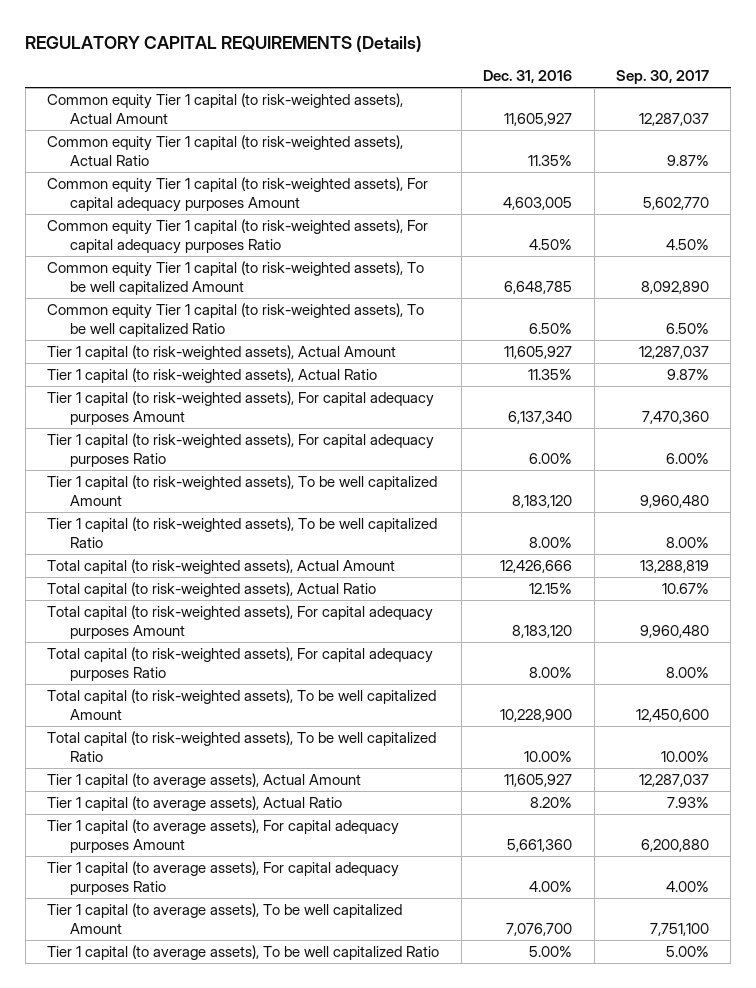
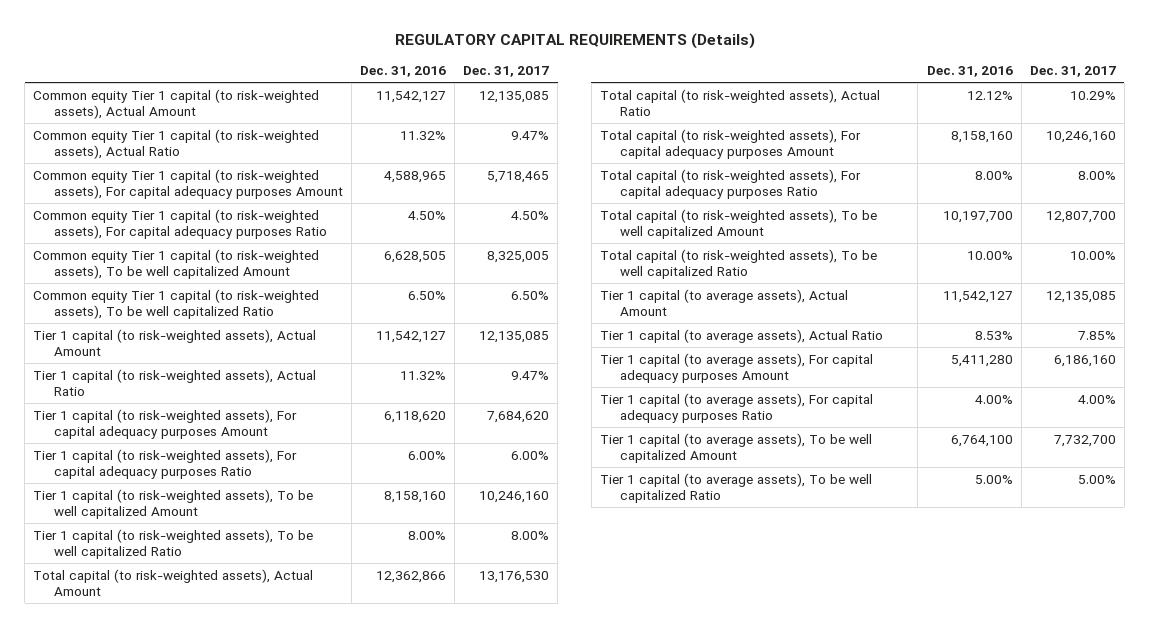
[615,70,709,85] Sep. 30, 2017 -> none
none -> [463,66,550,78] Dec. 31, 2017
[504,112,573,126] 11,605,927 -> [375,90,446,103] 11,542,127
[528,154,573,166] 11.35% -> [399,130,446,140] 11.32%
[503,196,573,210] 4,603,005 -> [383,170,446,183] 4,588,965
[504,280,573,294] 6,648,785 -> [383,250,446,263] 6,628,505
[504,346,573,360] 11,605,927 -> [375,330,446,343] 11,542,127
[528,369,573,381] 11.35% -> [399,370,446,380] 11.32%
[508,410,573,424] 6,137,340 -> [383,410,446,423] 6,118,620
[512,494,573,508] 8,183,120 -> [383,490,446,503] 8,158,160
[500,560,573,574] 12,426,666 -> [375,570,446,583] 12,362,866
[529,583,573,595] 12.15% -> [966,90,1013,100] 12.12%
[512,624,573,638] 8,183,120 -> [950,130,1013,143] 8,158,160
[500,708,573,722] 10,228,900 -> [942,210,1013,223] 10,197,700
[504,774,573,788] 11,605,927 -> [942,290,1013,303] 11,542,127
[530,797,573,809] 8.20% -> [974,330,1013,340] 8.53%
[507,838,573,852] 5,661,360 -> [950,354,1013,367] 5,411,280
[506,922,573,936] 7,076,700 -> [950,434,1013,447] 6,764,100

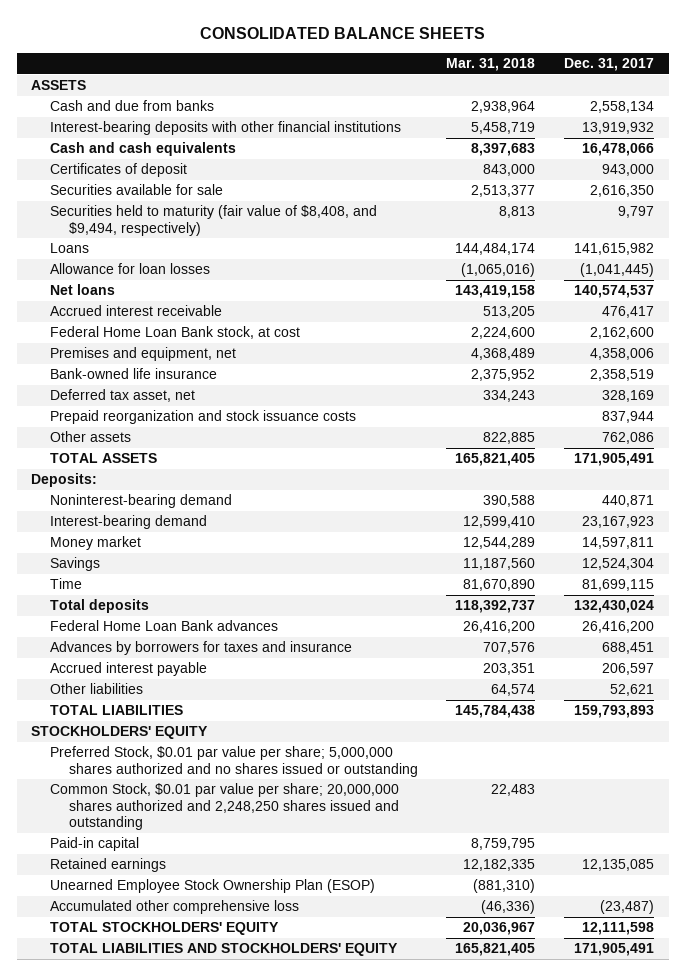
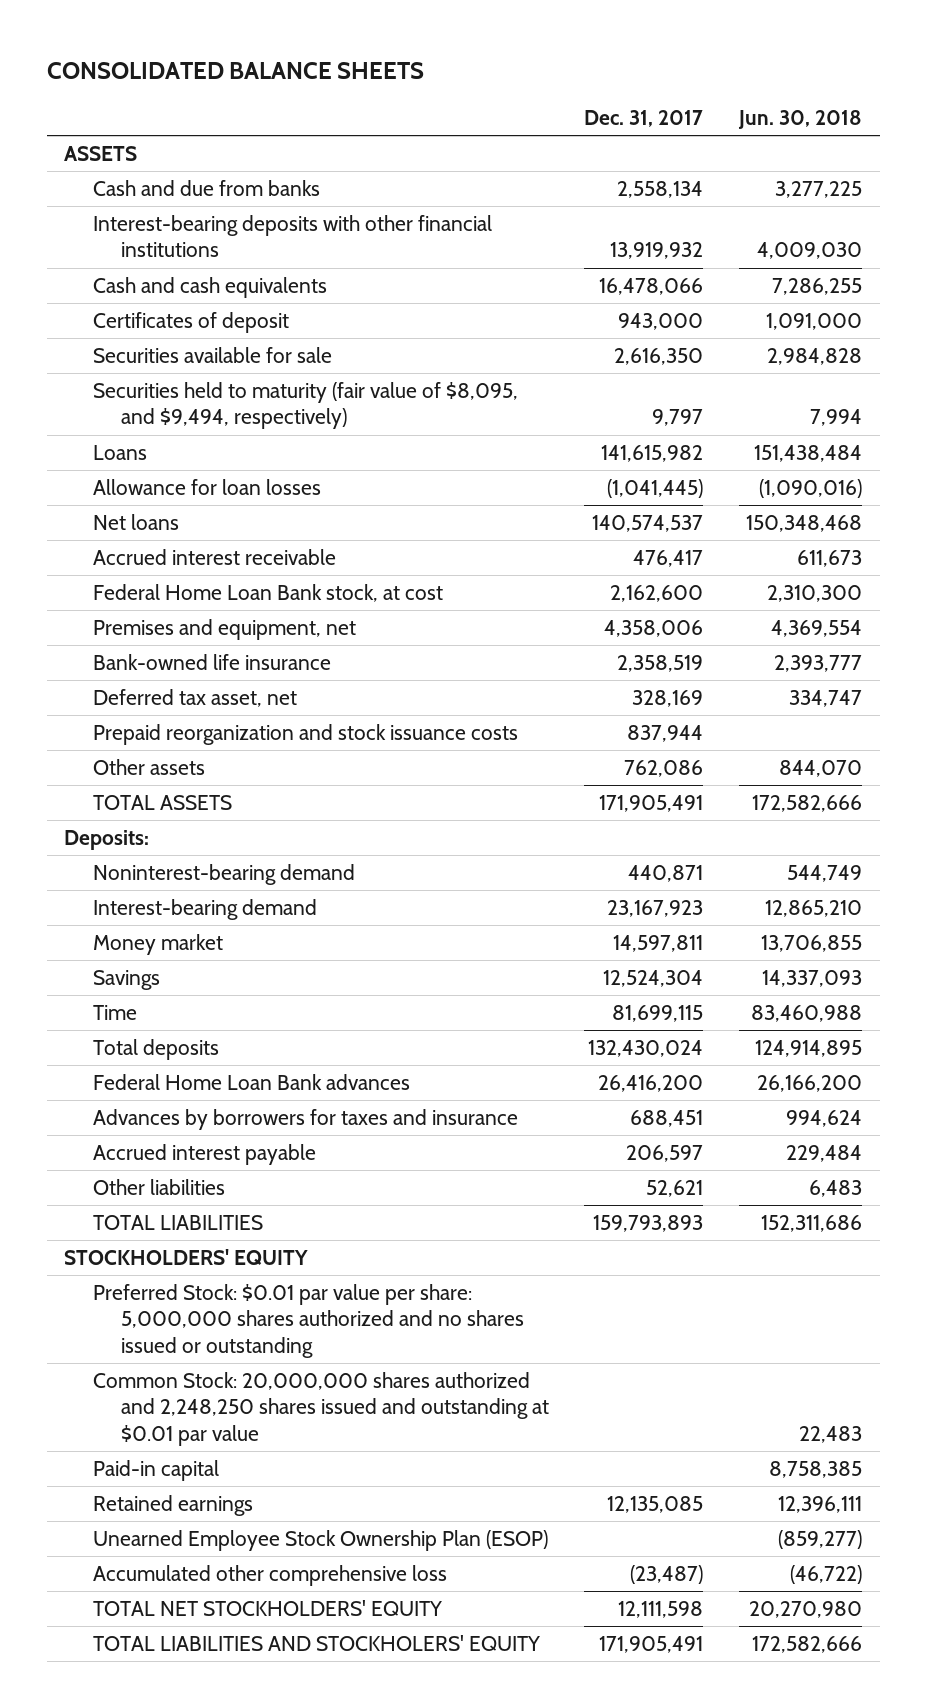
[446,58,536,72] Mar. 31, 2018 -> none
none -> [738,110,863,130] Jun. 30, 2018
[50,205,378,236] Securities held to maturity (fair value of $8,408, and $9,494, respectively) -> [92,381,518,430] Securities held to maturity (fair value of $8,095, and $9,494, respectively)
[50,746,418,777] Preferred Stock, $0.01 par value per share; 5,000,000 shares authorized and no shares issued or outstanding -> [92,1283,524,1358] Preferred Stock: $0.01 par value per share: 5,000,000 shares authorized and no shares issued or outstanding
[50,783,400,831] Common Stock, $0.01 par value per share; 20,000,000 shares authorized and 2,248,250 shares issued and outstanding -> [92,1371,549,1446] Common Stock: 20,000,000 shares authorized and 2,248,250 shares issued and outstanding at $0.01 par value
[50,922,280,936] TOTAL STOCKHOLDERS' EQUITY -> [92,1599,442,1616] TOTAL NET STOCKHOLDERS' EQUITY
[50,943,399,957] TOTAL LIABILITIES AND STOCKHOLDERS' EQUITY -> [92,1634,540,1651] TOTAL LIABILITIES AND STOCKHOLERS' EQUITY

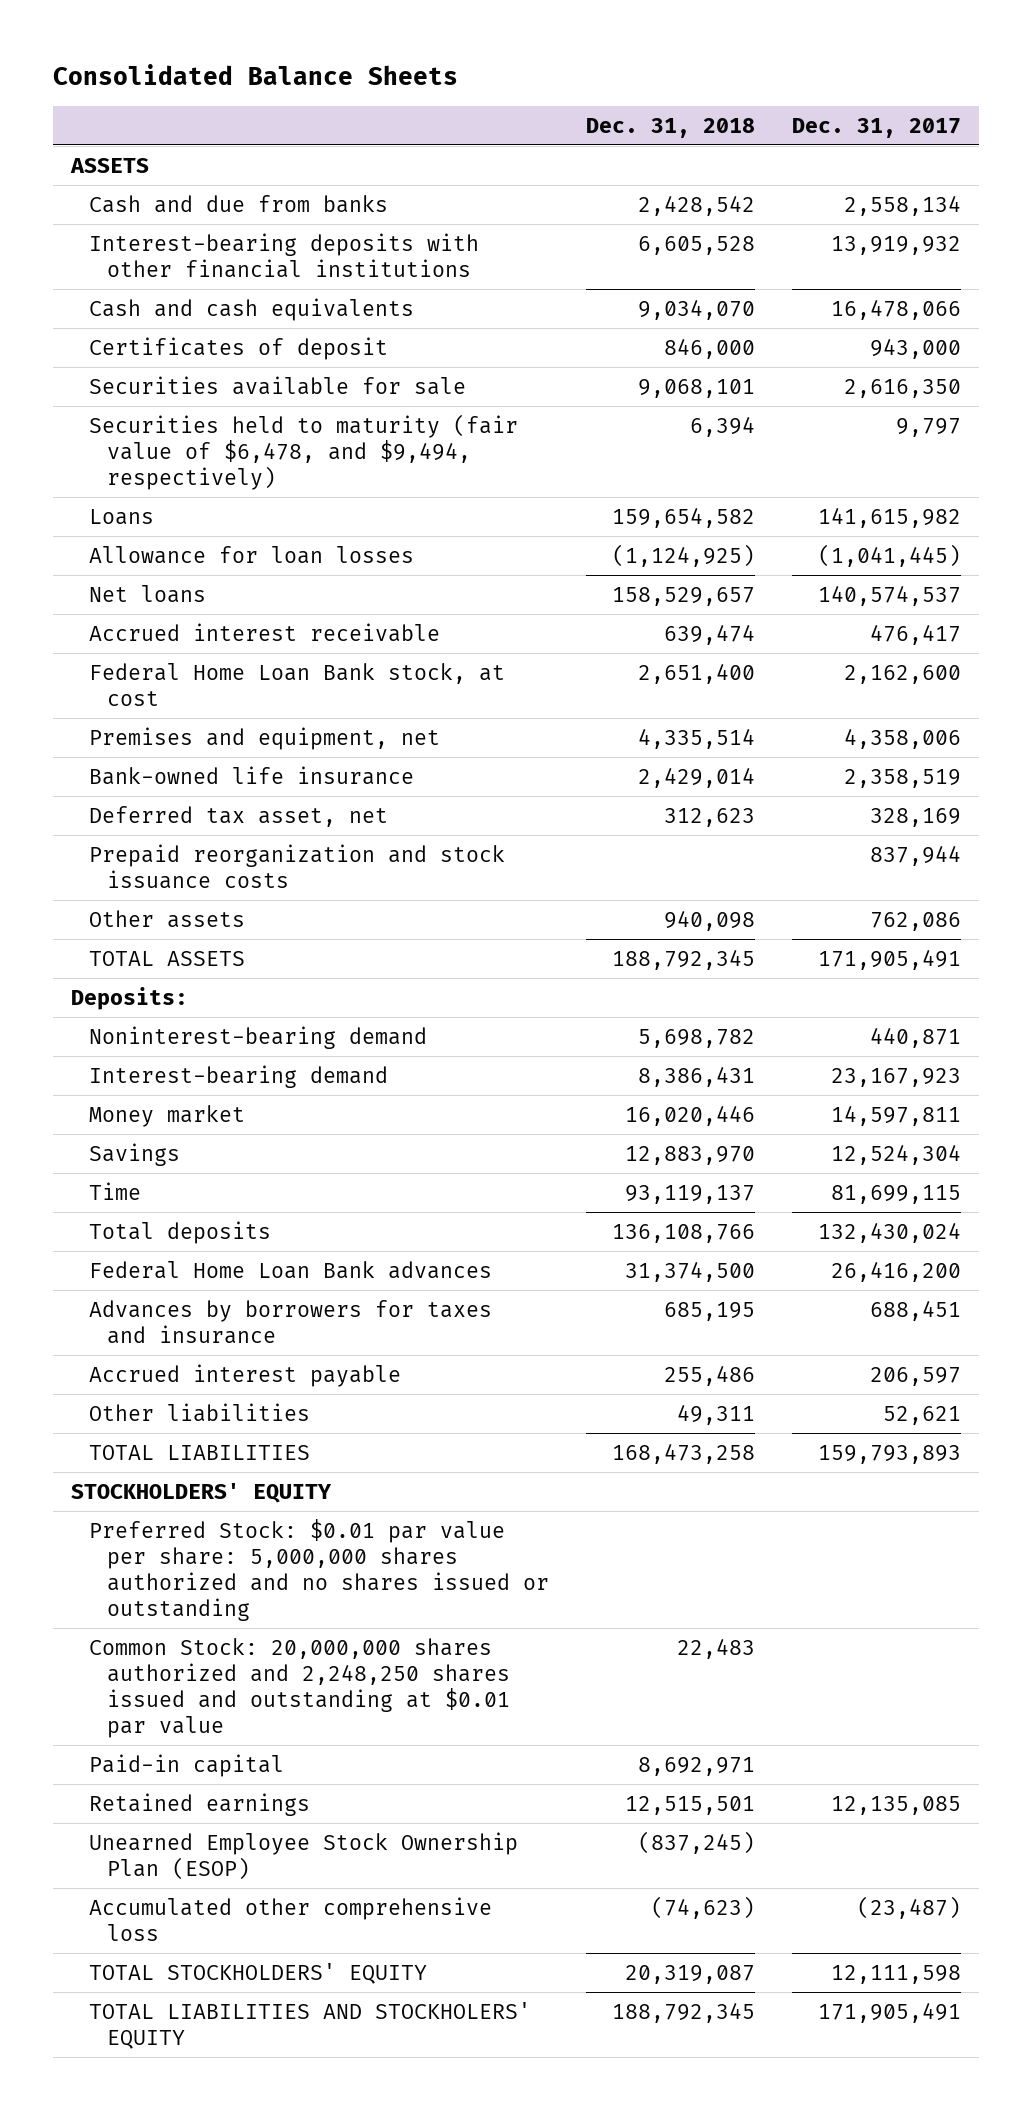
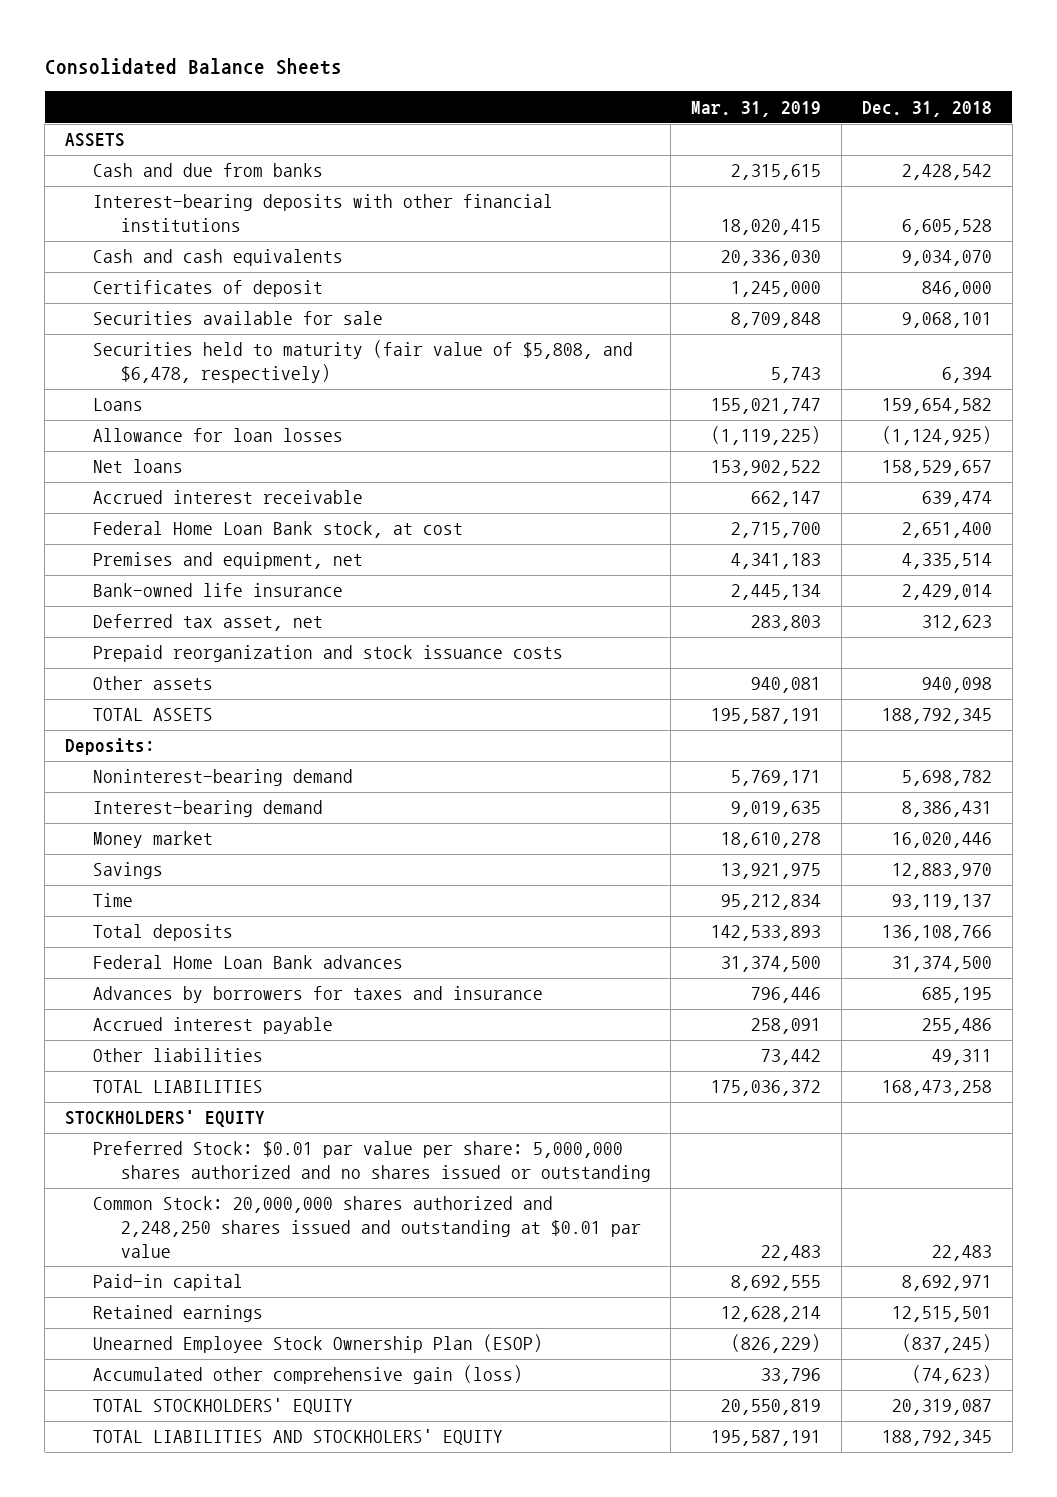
[791,117,961,138] Dec. 31, 2017 -> none
none -> [691,100,822,117] Mar. 31, 2019
[89,413,519,491] Securities held to maturity (fair value of $6,478, and $9,494, respectively) -> [92,340,633,384] Securities held to maturity (fair value of $5,808, and $6,478, respectively)
[89,1896,493,1941] Accumulated other comprehensive loss -> [92,1365,523,1385] Accumulated other comprehensive gain (loss)

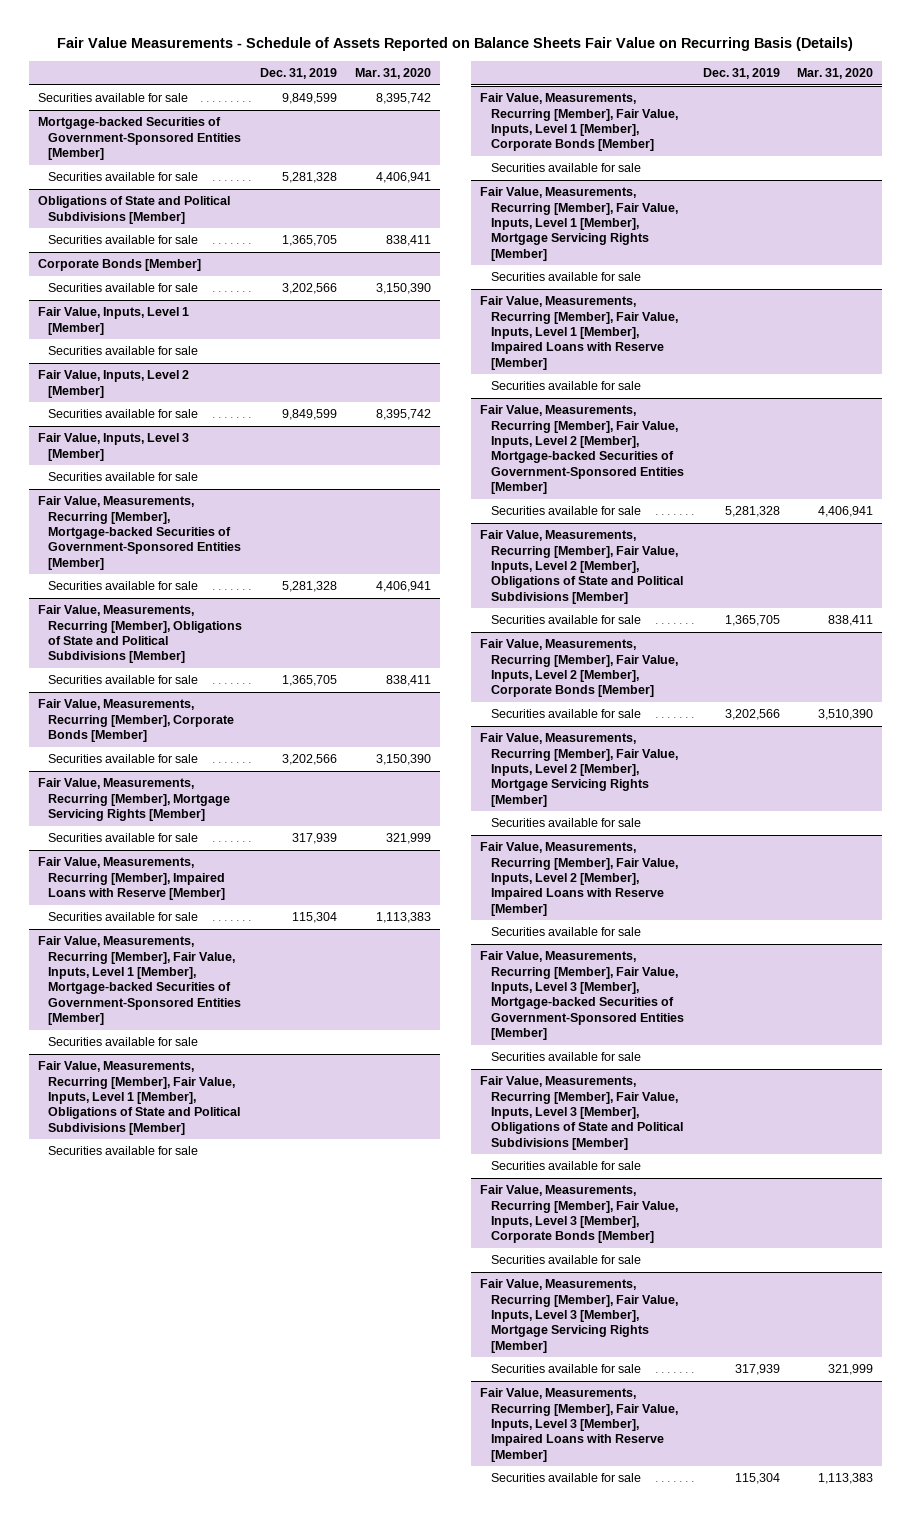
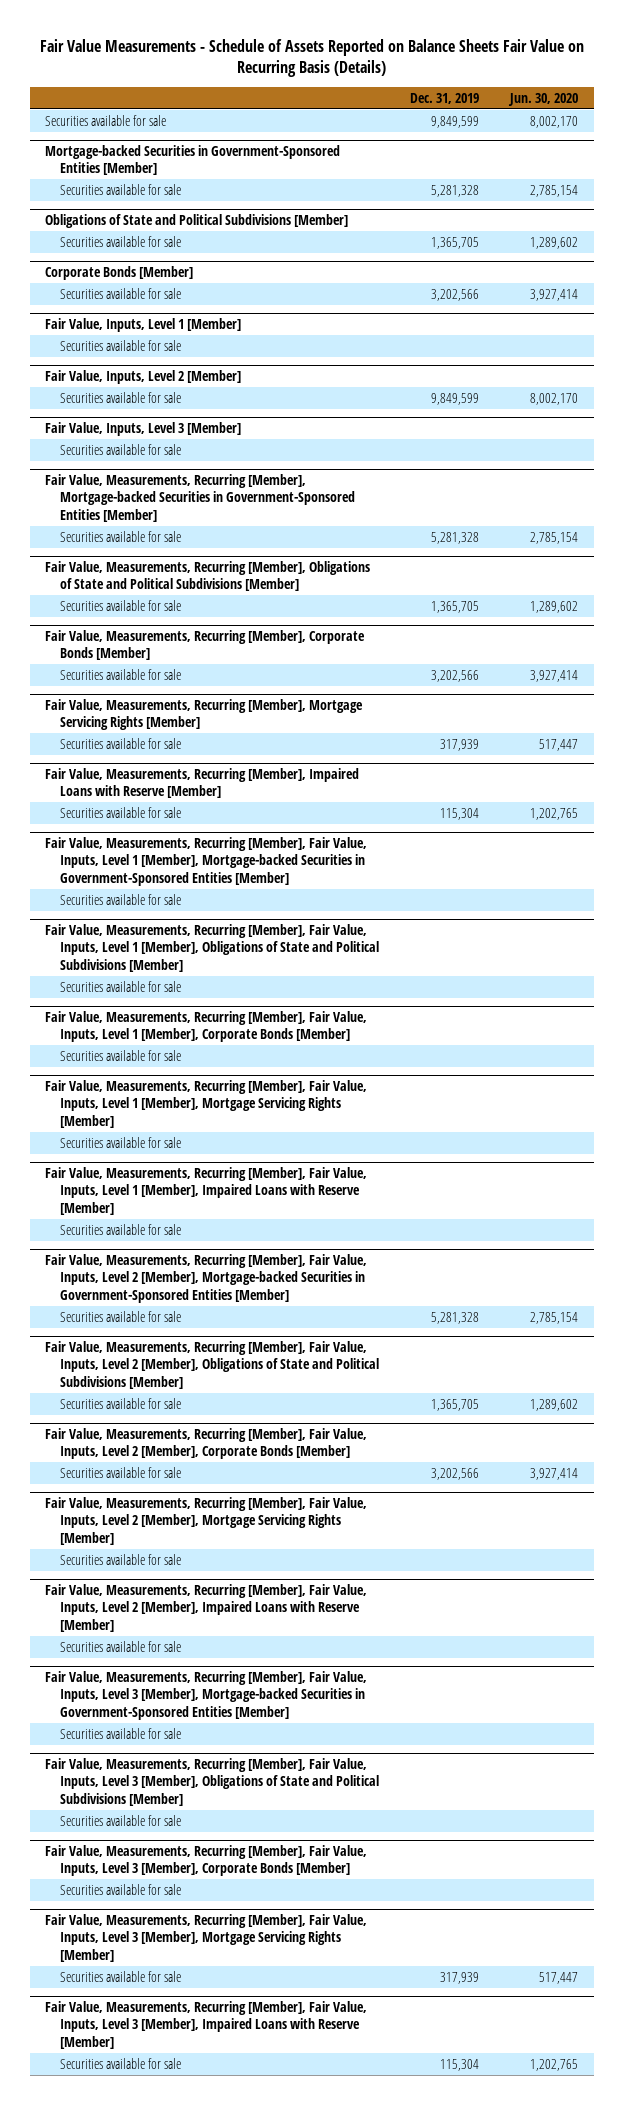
[354,68,431,80] Mar. 31, 2020 -> none
none -> [508,92,579,106] Jun. 30, 2020
[37,117,242,160] Mortgage-backed Securities of Government-Sponsored Entities [Member] -> [45,145,341,176] Mortgage-backed Securities in Government-Sponsored Entities [Member]
[37,496,242,570] Fair Value, Measurements, Recurring [Member], Mortgage-backed Securities of Government-Sponsored Entities [Member] -> [45,474,355,522] Fair Value, Measurements, Recurring [Member], Mortgage-backed Securities in Government-Sponsored Entities [Member]
[37,936,242,1026] Fair Value, Measurements, Recurring [Member], Fair Value, Inputs, Level 1 [Member], Mortgage-backed Securities of Government-Sponsored Entities [Member] -> [45,837,368,886] Fair Value, Measurements, Recurring [Member], Fair Value, Inputs, Level 1 [Member], Mortgage-backed Securities in Government-Sponsored Entities [Member]
[479,405,684,495] Fair Value, Measurements, Recurring [Member], Fair Value, Inputs, Level 2 [Member], Mortgage-backed Securities of Government-Sponsored Entities [Member] -> [45,1254,368,1303] Fair Value, Measurements, Recurring [Member], Fair Value, Inputs, Level 2 [Member], Mortgage-backed Securities in Government-Sponsored Entities [Member]
[479,951,684,1041] Fair Value, Measurements, Recurring [Member], Fair Value, Inputs, Level 3 [Member], Mortgage-backed Securities of Government-Sponsored Entities [Member] -> [45,1671,368,1720] Fair Value, Measurements, Recurring [Member], Fair Value, Inputs, Level 3 [Member], Mortgage-backed Securities in Government-Sponsored Entities [Member]

